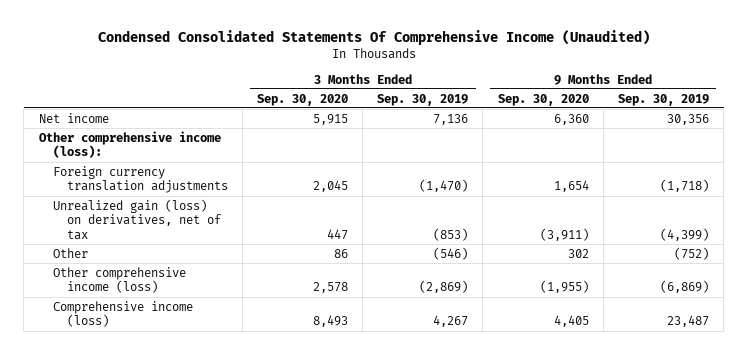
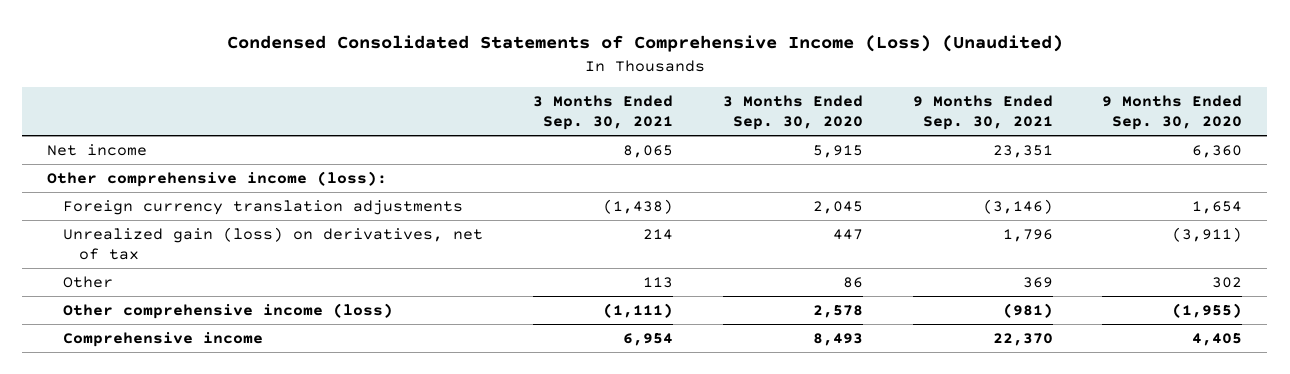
[97,30,650,46] Condensed Consolidated Statements Of Comprehensive Income (Unaudited) -> [226,35,1063,53] Condensed Consolidated Statements of Comprehensive Income (Loss) (Unaudited)
[377,93,469,106] Sep. 30, 2019 -> none
[617,93,709,106] Sep. 30, 2019 -> none
none -> [533,94,674,131] 3 Months Ended Sep. 30, 2021
none -> [912,94,1053,131] 9 Months Ended Sep. 30, 2021
[52,300,193,328] Comprehensive income (loss) -> [63,331,264,347] Comprehensive income

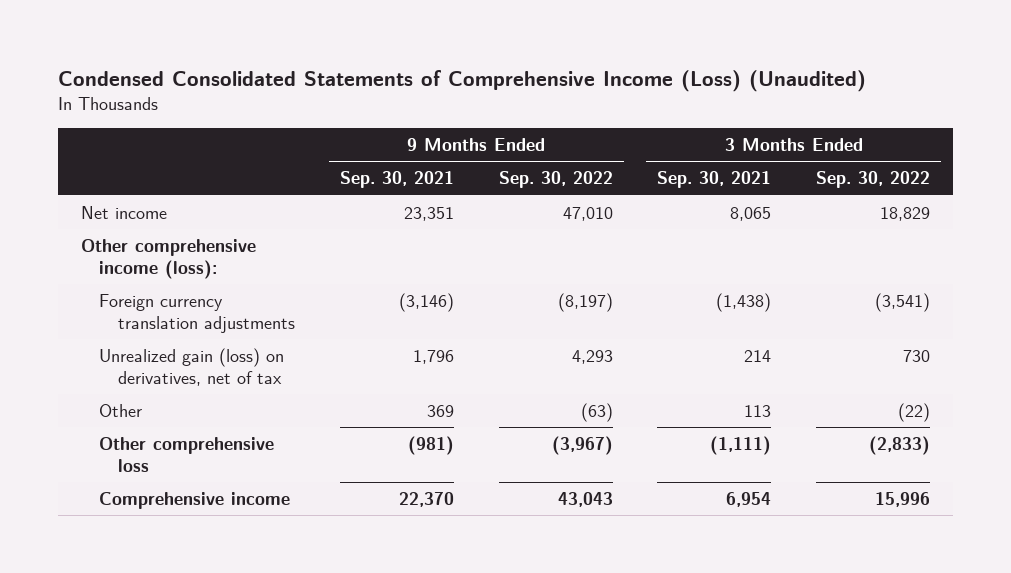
[722,94,863,131] 3 Months Ended Sep. 30, 2020 -> none
[1102,94,1243,131] 9 Months Ended Sep. 30, 2020 -> none
none -> [498,171,613,189] Sep. 30, 2022
none -> [816,171,931,189] Sep. 30, 2022
[63,302,394,319] Other comprehensive income (loss) -> [99,436,275,472] Other comprehensive loss

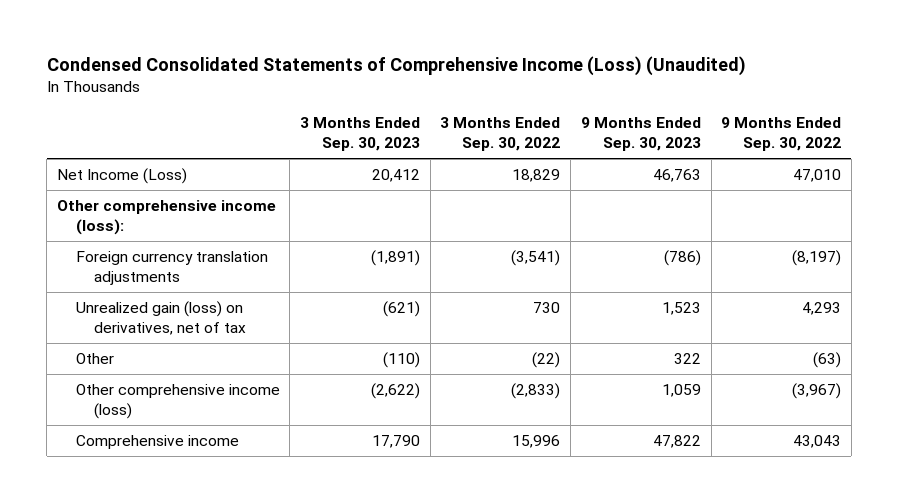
[339,171,454,189] Sep. 30, 2021 -> none
[657,171,772,189] Sep. 30, 2021 -> none
none -> [300,117,421,152] 3 Months Ended Sep. 30, 2023
none -> [580,117,701,152] 9 Months Ended Sep. 30, 2023
[80,205,167,219] Net income -> [57,167,188,184] Net Income (Loss)
[99,436,275,472] Other comprehensive loss -> [75,383,280,419] Other comprehensive income (loss)

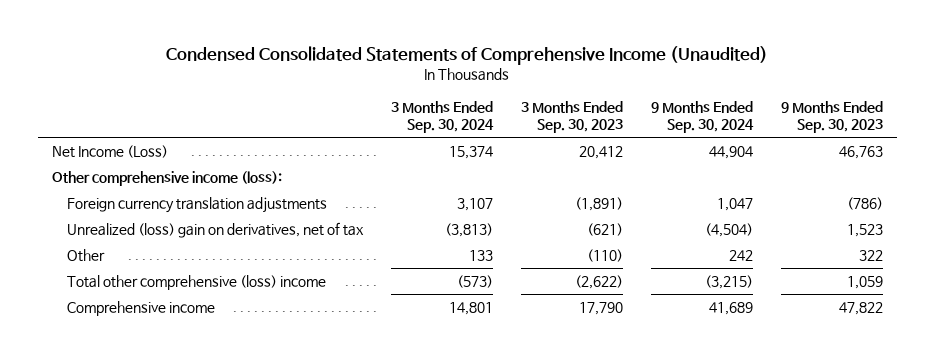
[46,55,746,76] Condensed Consolidated Statements of Comprehensive Income (Loss) (Unaudited) -> [166,46,769,66] Condensed Consolidated Statements of Comprehensive Income (Unaudited)
[440,117,561,152] 3 Months Ended Sep. 30, 2022 -> none
[721,117,842,152] 9 Months Ended Sep. 30, 2022 -> none
none -> [390,100,494,134] 3 Months Ended Sep. 30, 2024
none -> [650,100,754,134] 9 Months Ended Sep. 30, 2024
[75,300,247,335] Unrealized gain (loss) on derivatives, net of tax -> [67,222,365,239] Unrealized (loss) gain on derivatives, net of tax
[75,383,280,419] Other comprehensive income (loss) -> [67,275,327,291] Total other comprehensive (loss) income

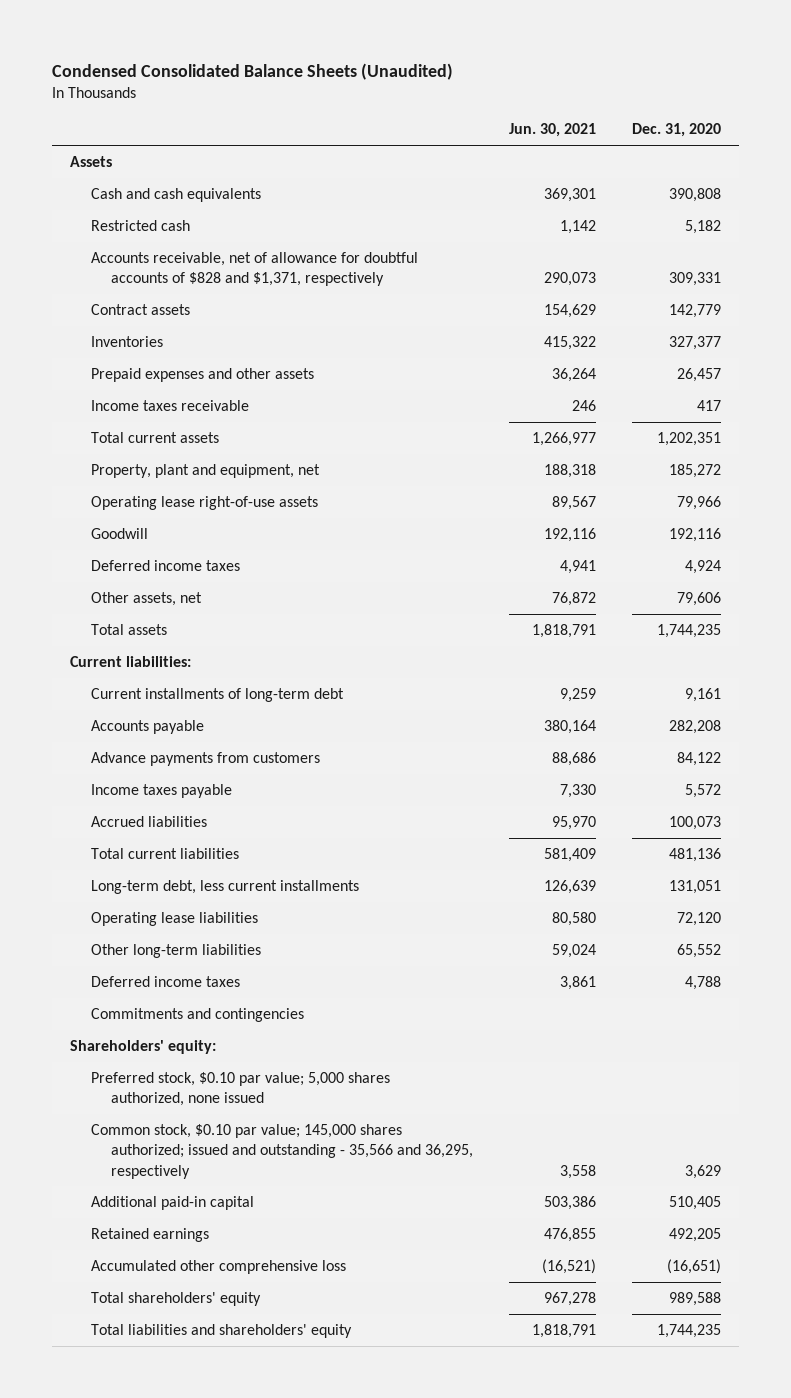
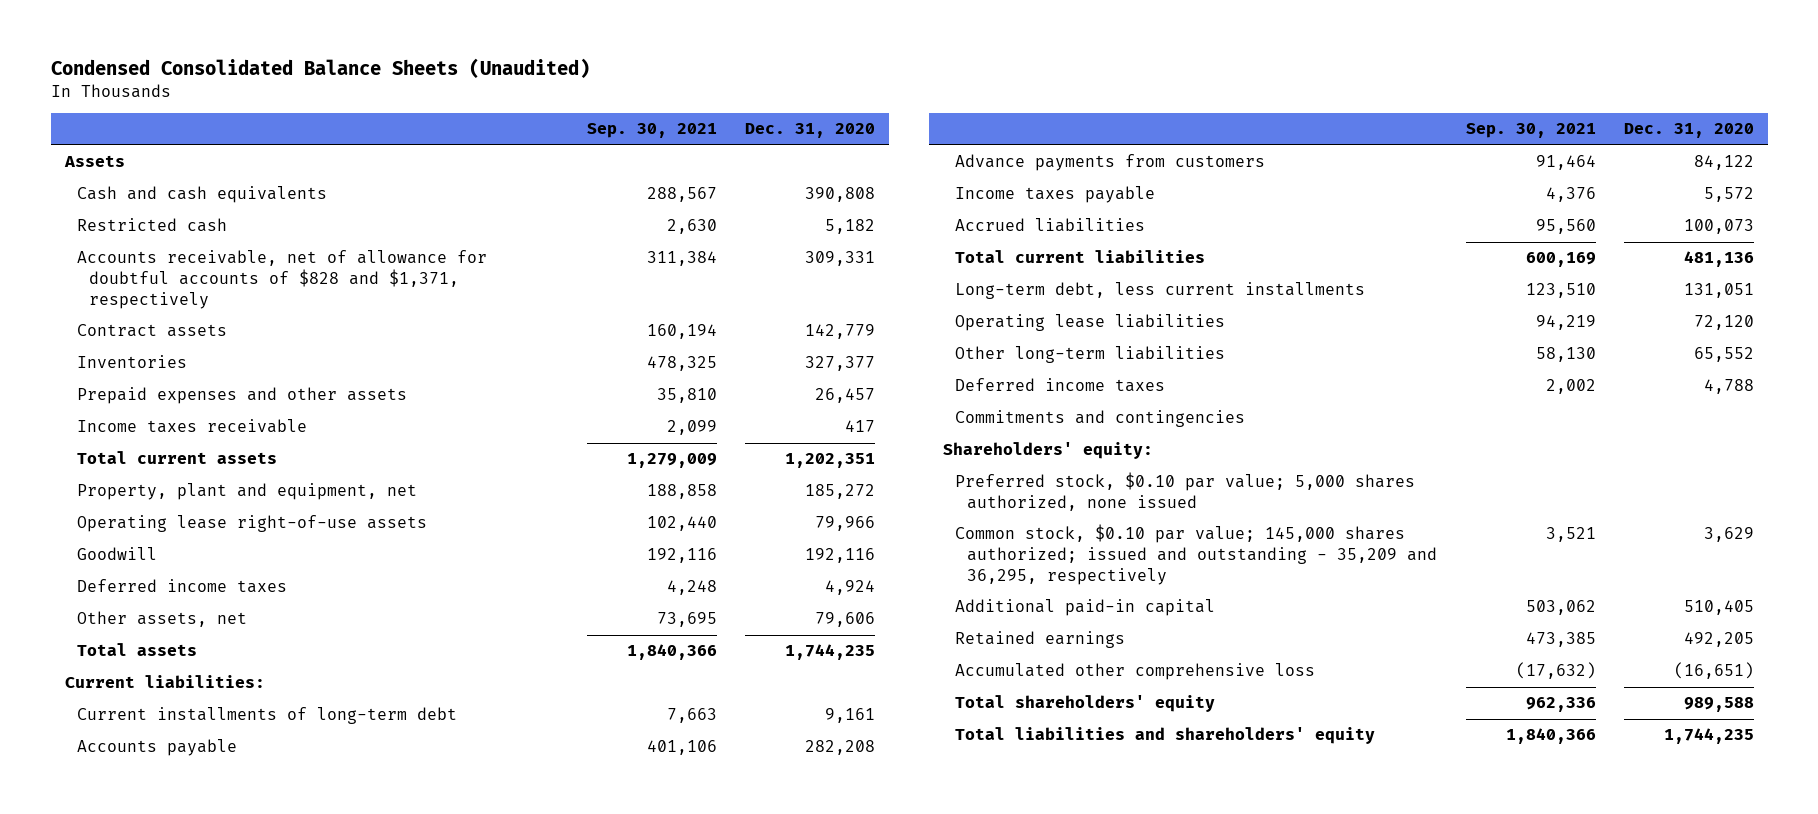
[508,123,596,138] Jun. 30, 2021 -> none
none -> [586,123,717,139] Sep. 30, 2021
[90,1123,474,1179] Common stock, $0.10 par value; 145,000 shares authorized; issued and outstanding - 35,566 and 36,295, respectively -> [955,524,1438,585] Common stock, $0.10 par value; 145,000 shares authorized; issued and outstanding - 35,209 and 36,295, respectively

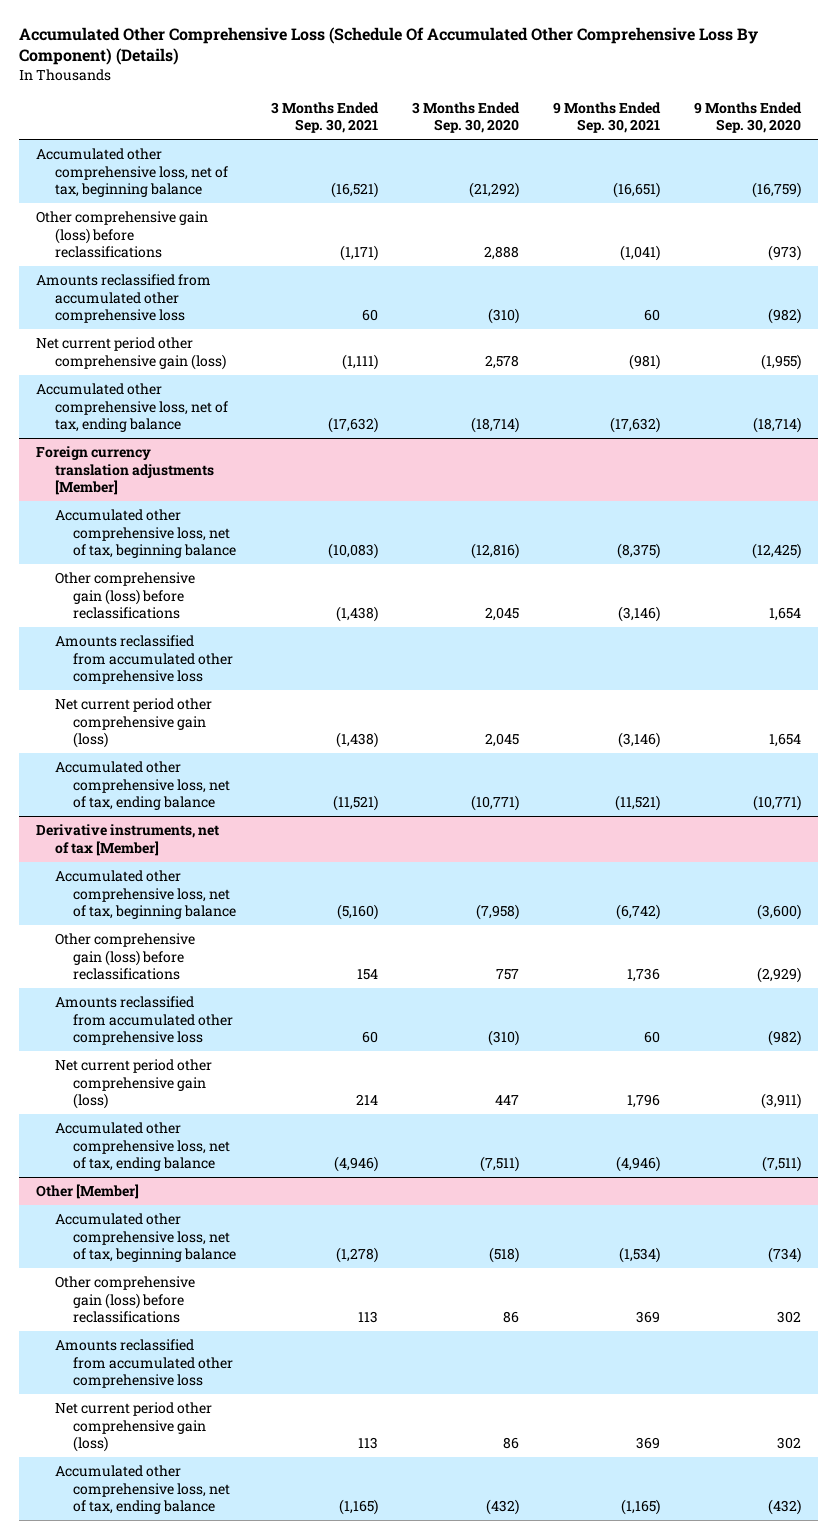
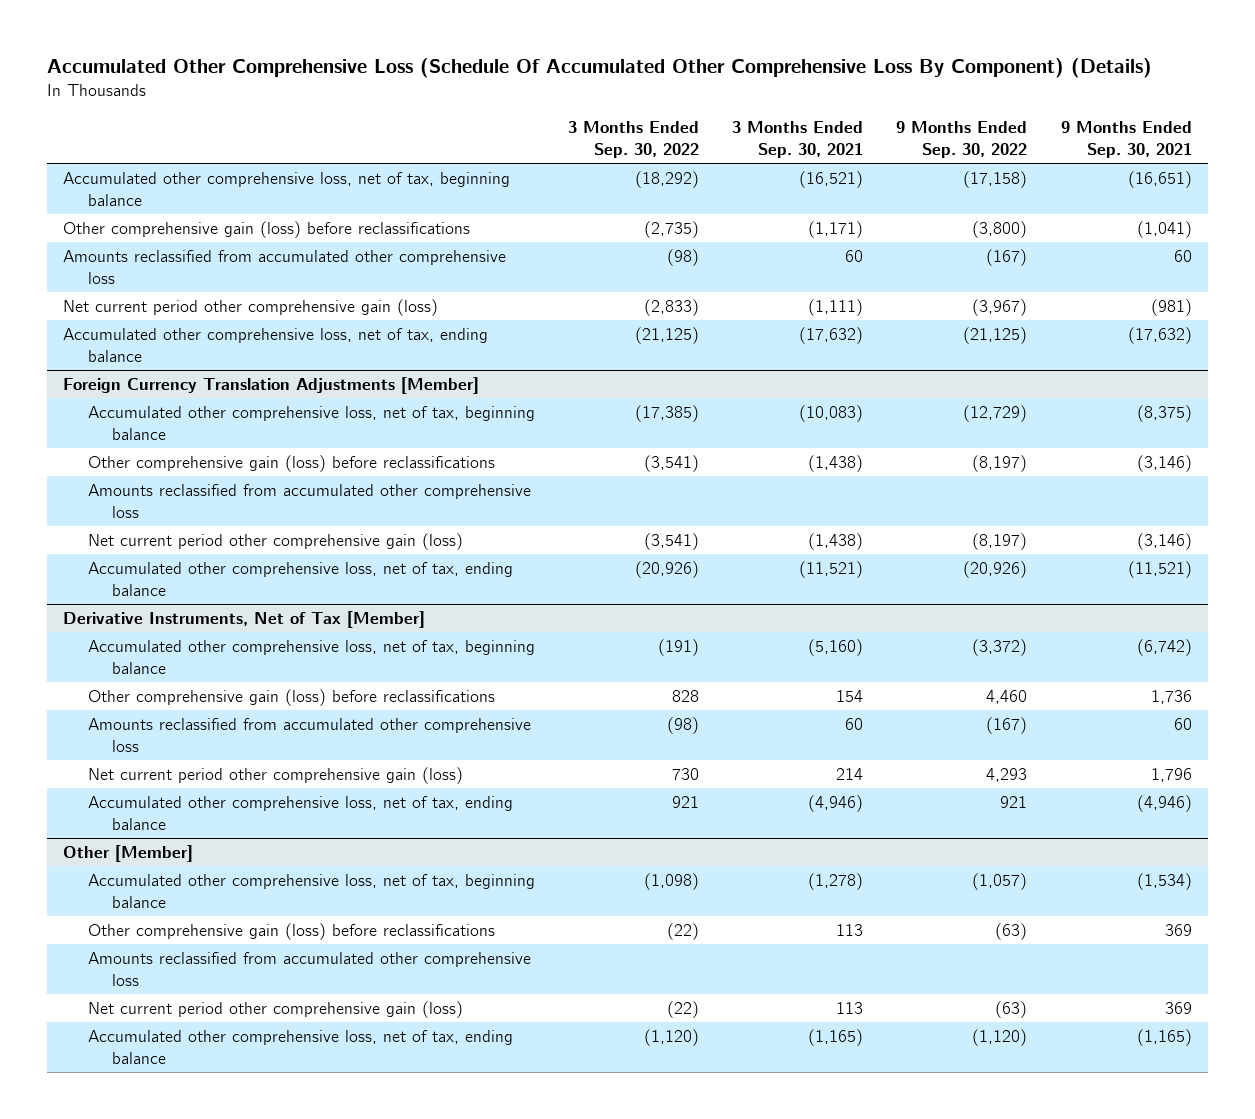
[411,101,520,134] 3 Months Ended Sep. 30, 2020 -> none
[693,101,802,134] 9 Months Ended Sep. 30, 2020 -> none
none -> [567,121,699,159] 3 Months Ended Sep. 30, 2022
none -> [896,121,1028,159] 9 Months Ended Sep. 30, 2022
[35,446,214,496] Foreign currency translation adjustments [Member] -> [63,376,480,394] Foreign Currency Translation Adjustments [Member]
[35,824,219,856] Derivative instruments, net of tax [Member] -> [63,610,426,628] Derivative Instruments, Net of Tax [Member]

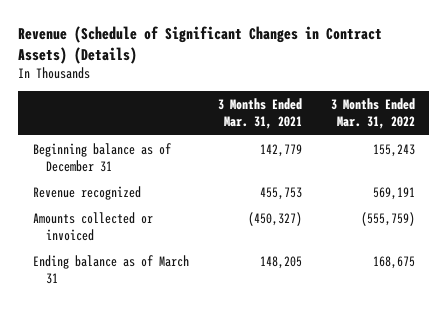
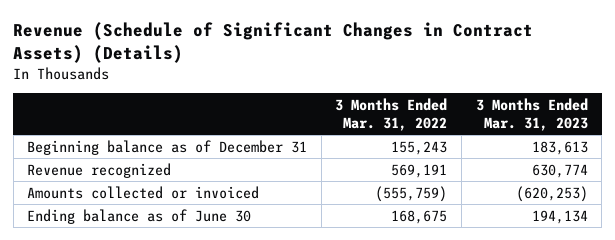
[217,98,302,130] 3 Months Ended Mar. 31, 2021 -> none
none -> [475,98,588,132] 3 Months Ended Mar. 31, 2023
[32,254,189,284] Ending balance as of March 31 -> [27,208,252,224] Ending balance as of June 30

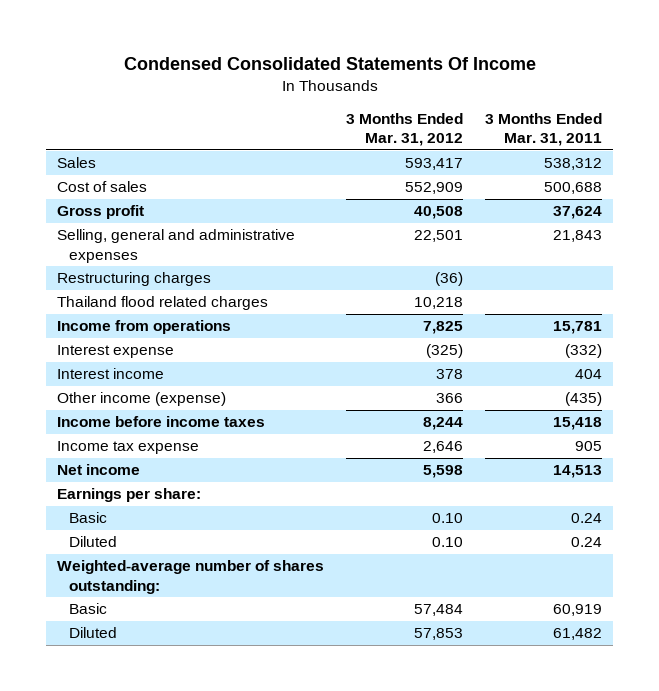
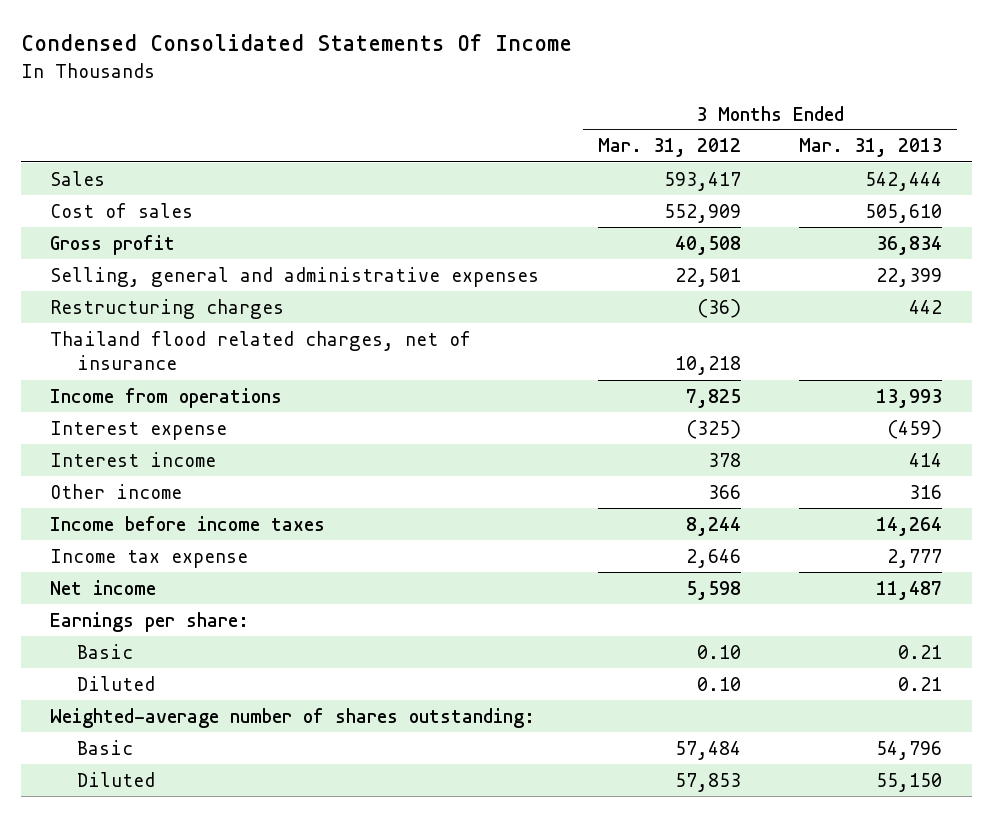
[485,112,603,146] 3 Months Ended Mar. 31, 2011 -> none
none -> [799,138,943,158] Mar. 31, 2013
[56,296,268,311] Thailand flood related charges -> [50,330,472,371] Thailand flood related charges, net of insurance
[56,392,226,407] Other income (expense) -> [50,483,183,499] Other income

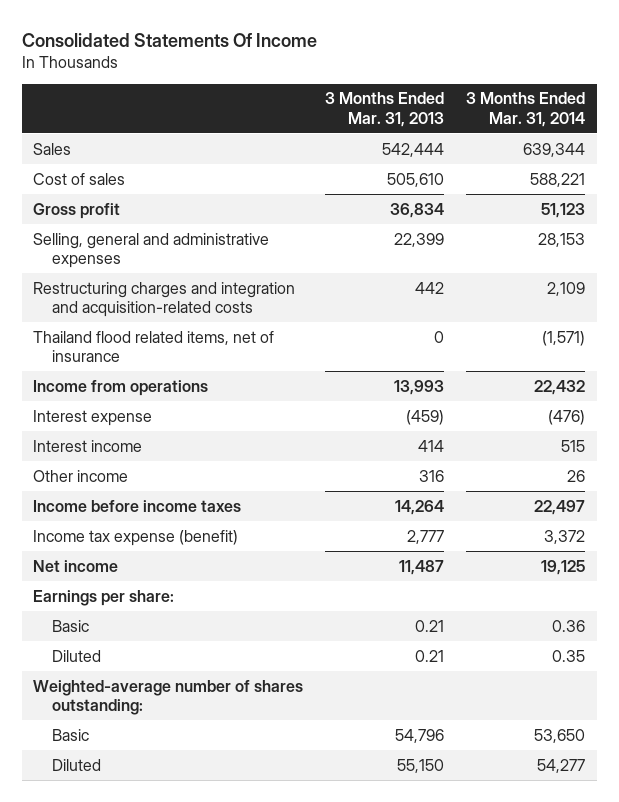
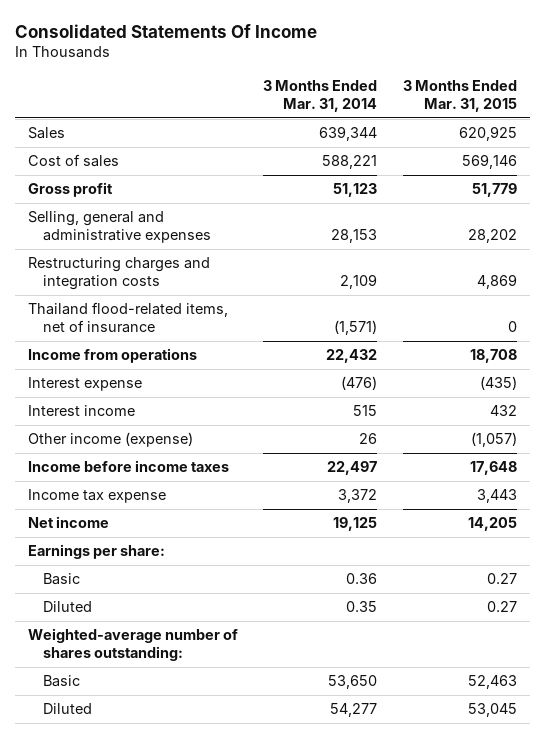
[325,92,445,127] 3 Months Ended Mar. 31, 2013 -> none
none -> [402,80,517,112] 3 Months Ended Mar. 31, 2015
[33,281,296,317] Restructuring charges and integration and acquisition-related costs -> [27,257,210,290] Restructuring charges and integration costs
[33,330,275,362] Thailand flood related items, net of insurance -> [27,302,228,333] Thailand flood-related items, net of insurance
[33,469,129,482] Other income -> [27,432,193,448] Other income (expense)
[33,529,239,546] Income tax expense (benefit) -> [27,489,166,504] Income tax expense

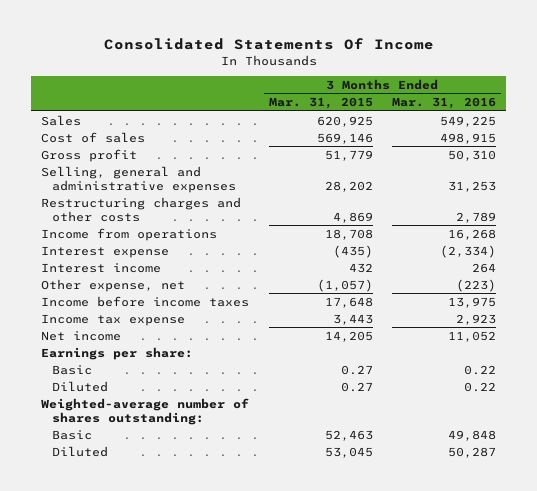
[263,80,378,112] 3 Months Ended Mar. 31, 2014 -> none
none -> [392,97,497,110] Mar. 31, 2016
[27,302,228,333] Thailand flood-related items, net of insurance -> none
[27,257,210,290] Restructuring charges and integration costs -> [41,196,242,222] Restructuring charges and other costs
[27,432,193,448] Other income (expense) -> [41,278,186,292] Other expense, net

